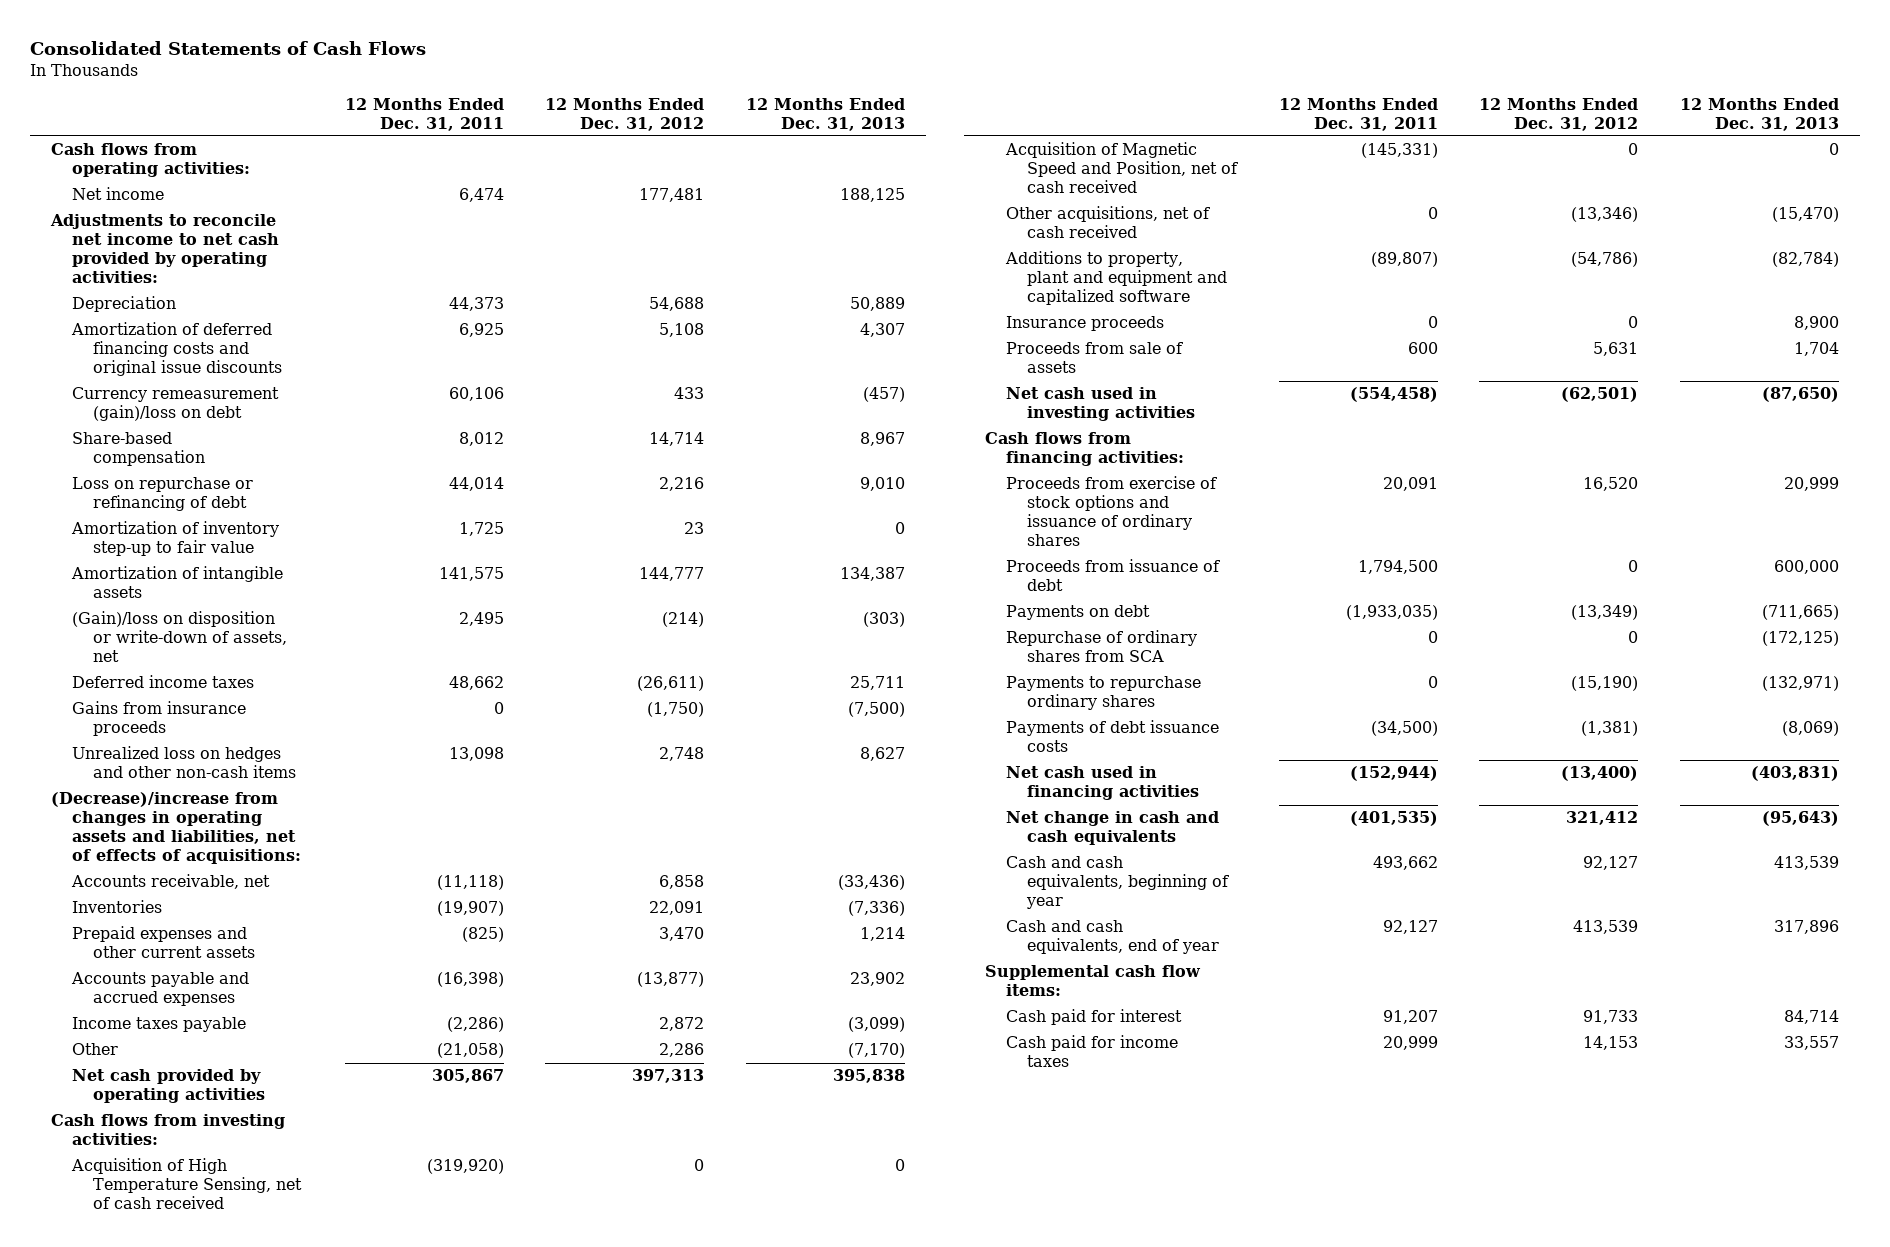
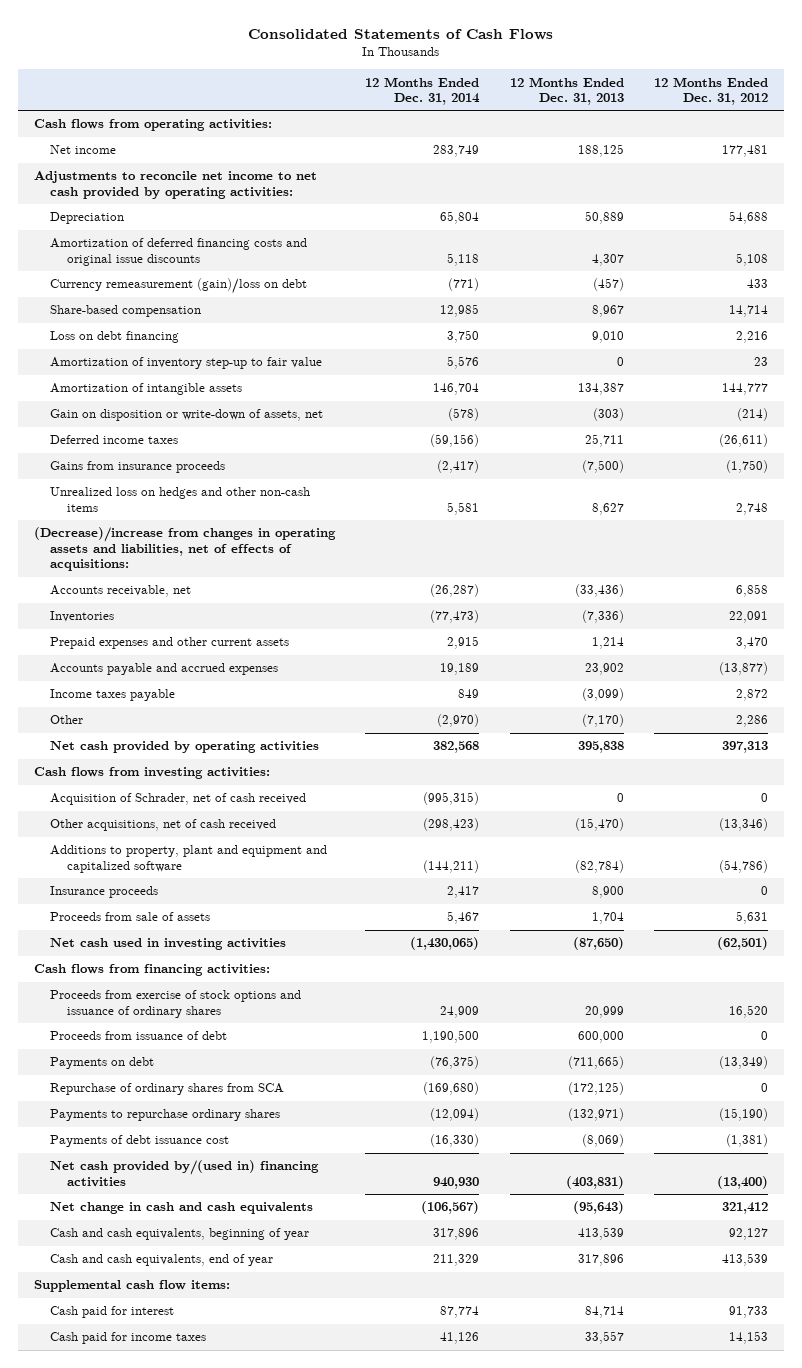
[344,97,504,131] 12 Months Ended Dec. 31, 2011 -> none
none -> [365,76,481,106] 12 Months Ended Dec. 31, 2014
[72,477,254,512] Loss on repurchase or refinancing of debt -> [50,331,180,344] Loss on debt financing
[72,611,287,663] (Gain)/loss on disposition or write-down of assets, net -> [50,409,324,422] Gain on disposition or write-down of assets, net
[1005,142,1239,194] Acquisition of Magnetic Speed and Position, net of cash received -> none
[71,1158,302,1210] Acquisition of High Temperature Sensing, net of cash received -> [50,793,307,806] Acquisition of Schrader, net of cash received
[1006,720,1220,753] Payments of debt issuance costs -> [50,1135,230,1148] Payments of debt issuance cost
[1006,766,1200,801] Net cash used in financing activities -> [50,1160,320,1187] Net cash provided by/(used in) financing activities

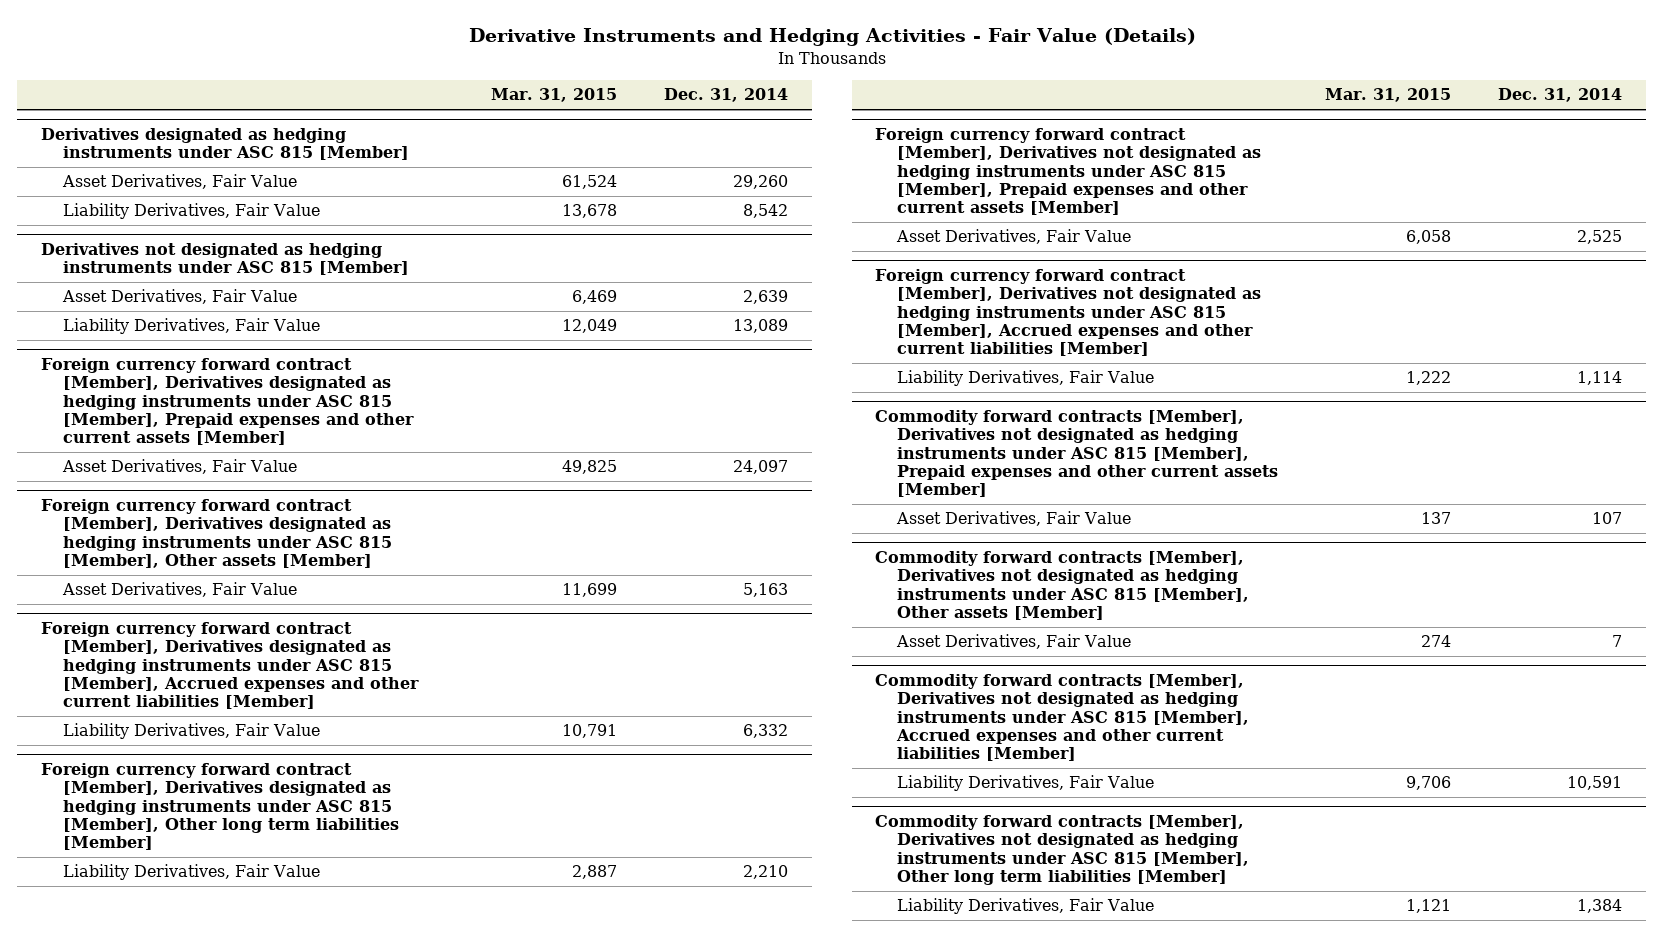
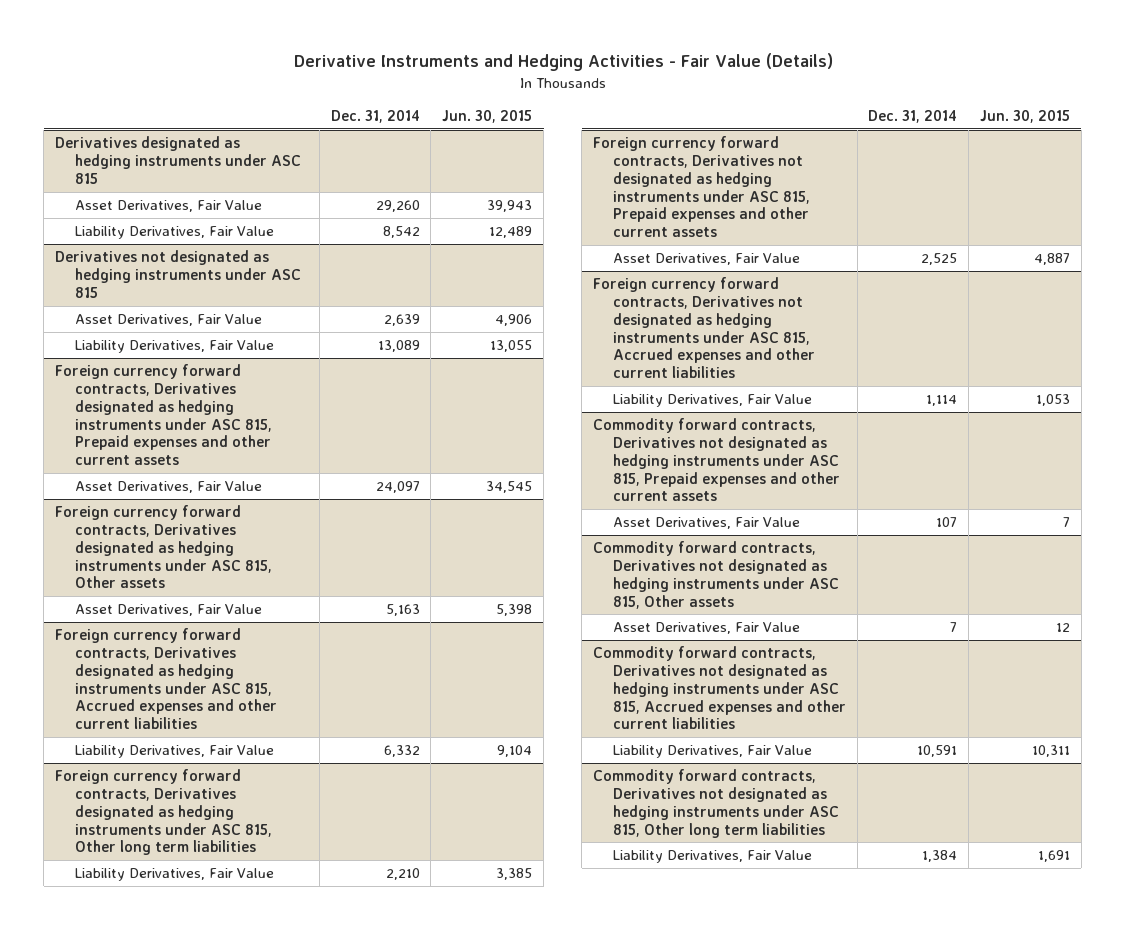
[490,88,617,103] Mar. 31, 2015 -> none
none -> [442,110,533,124] Jun. 30, 2015
[40,127,409,161] Derivatives designated as hedging instruments under ASC 815 [Member] -> [55,136,301,184] Derivatives designated as hedging instruments under ASC 815
[40,242,409,276] Derivatives not designated as hedging instruments under ASC 815 [Member] -> [55,250,301,298] Derivatives not designated as hedging instruments under ASC 815
[40,357,414,446] Foreign currency forward contract [Member], Derivatives designated as hedging instruments under ASC 815 [Member], Prepaid expenses and other current assets [Member] -> [55,364,272,466] Foreign currency forward contracts, Derivatives designated as hedging instruments under ASC 815, Prepaid expenses and other current assets
[40,498,392,568] Foreign currency forward contract [Member], Derivatives designated as hedging instruments under ASC 815 [Member], Other assets [Member] -> [55,505,272,589] Foreign currency forward contracts, Derivatives designated as hedging instruments under ASC 815, Other assets
[40,621,419,710] Foreign currency forward contract [Member], Derivatives designated as hedging instruments under ASC 815 [Member], Accrued expenses and other current liabilities [Member] -> [55,628,277,730] Foreign currency forward contracts, Derivatives designated as hedging instruments under ASC 815, Accrued expenses and other current liabilities
[40,762,399,851] Foreign currency forward contract [Member], Derivatives designated as hedging instruments under ASC 815 [Member], Other long term liabilities [Member] -> [55,769,272,856] Foreign currency forward contracts, Derivatives designated as hedging instruments under ASC 815, Other long term liabilities
[875,127,1261,216] Foreign currency forward contract [Member], Derivatives not designated as hedging instruments under ASC 815 [Member], Prepaid expenses and other current assets [Member] -> [592,136,810,238] Foreign currency forward contracts, Derivatives not designated as hedging instruments under ASC 815, Prepaid expenses and other current assets
[875,268,1261,357] Foreign currency forward contract [Member], Derivatives not designated as hedging instruments under ASC 815 [Member], Accrued expenses and other current liabilities [Member] -> [592,277,815,379] Foreign currency forward contracts, Derivatives not designated as hedging instruments under ASC 815, Accrued expenses and other current liabilities
[875,409,1278,498] Commodity forward contracts [Member], Derivatives not designated as hedging instruments under ASC 815 [Member], Prepaid expenses and other current assets [Member] -> [592,418,840,502] Commodity forward contracts, Derivatives not designated as hedging instruments under ASC 815, Prepaid expenses and other current assets
[875,550,1249,620] Commodity forward contracts [Member], Derivatives not designated as hedging instruments under ASC 815 [Member], Other assets [Member] -> [592,541,839,609] Commodity forward contracts, Derivatives not designated as hedging instruments under ASC 815, Other assets
[875,673,1249,762] Commodity forward contracts [Member], Derivatives not designated as hedging instruments under ASC 815 [Member], Accrued expenses and other current liabilities [Member] -> [592,646,846,730] Commodity forward contracts, Derivatives not designated as hedging instruments under ASC 815, Accrued expenses and other current liabilities
[875,814,1249,885] Commodity forward contracts [Member], Derivatives not designated as hedging instruments under ASC 815 [Member], Other long term liabilities [Member] -> [592,769,839,838] Commodity forward contracts, Derivatives not designated as hedging instruments under ASC 815, Other long term liabilities

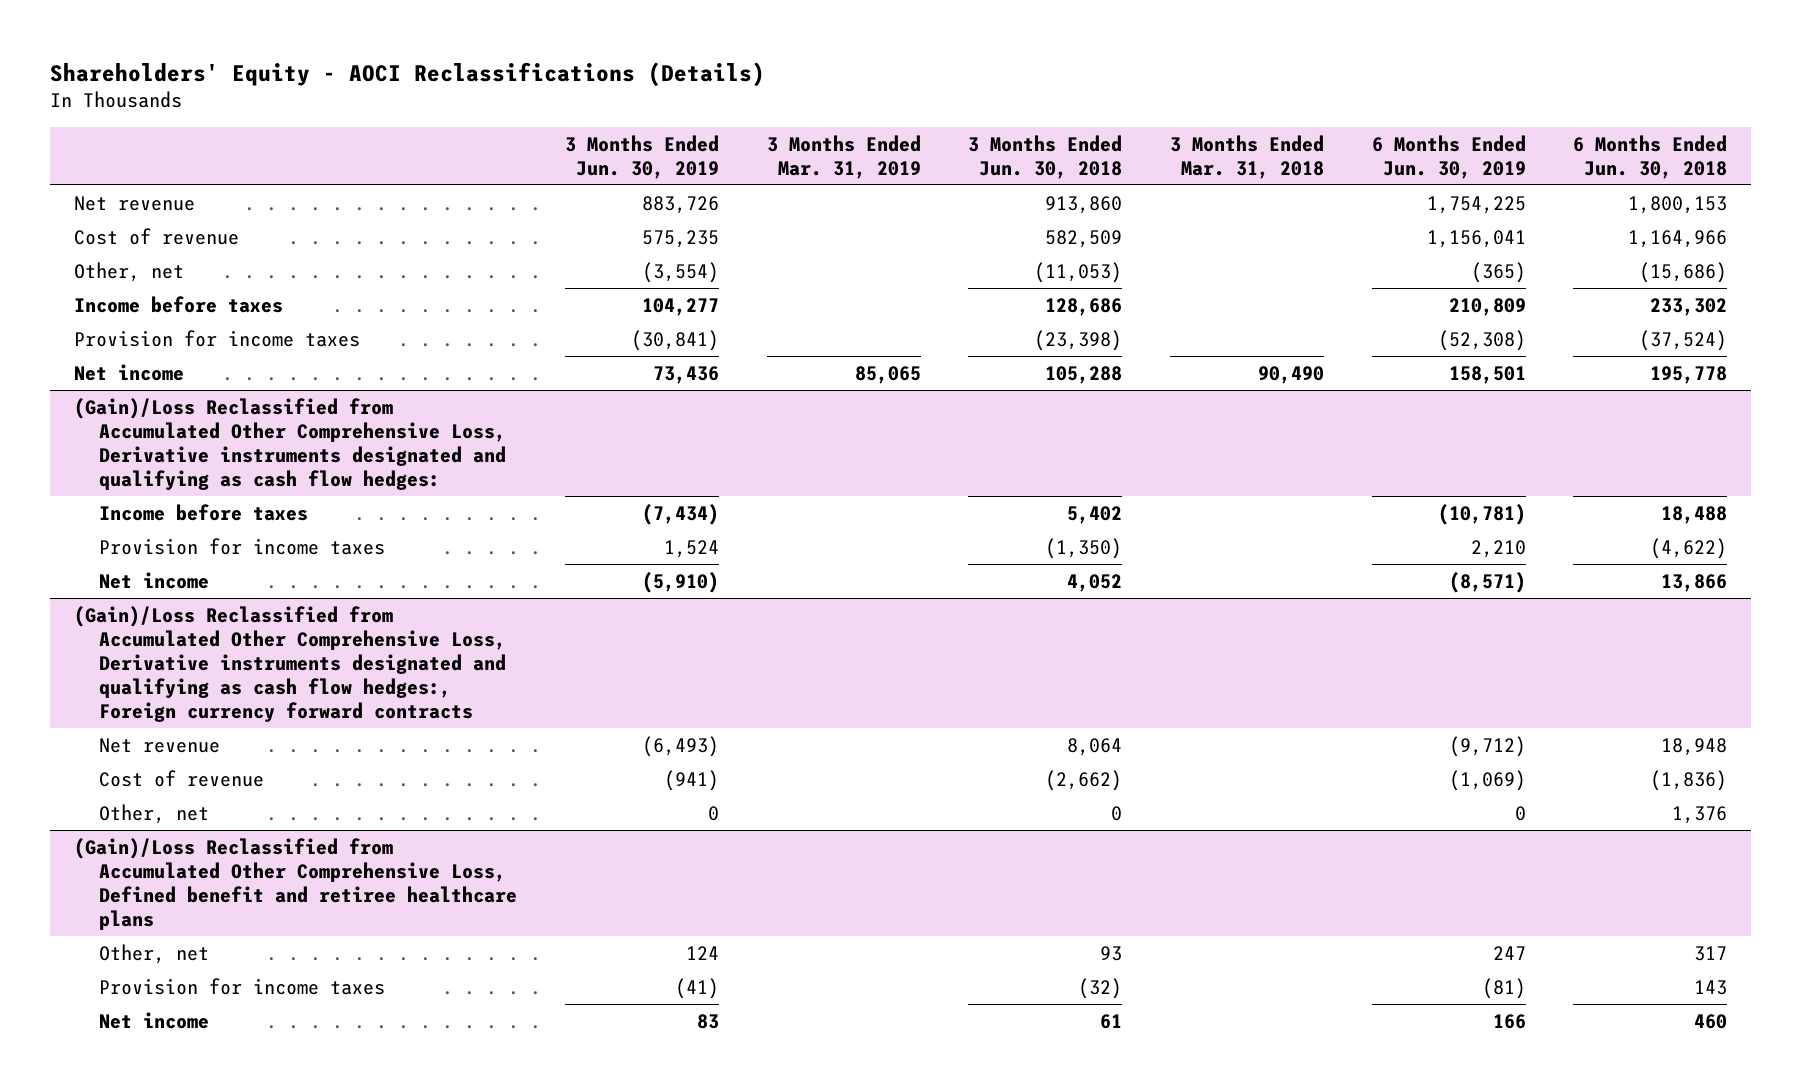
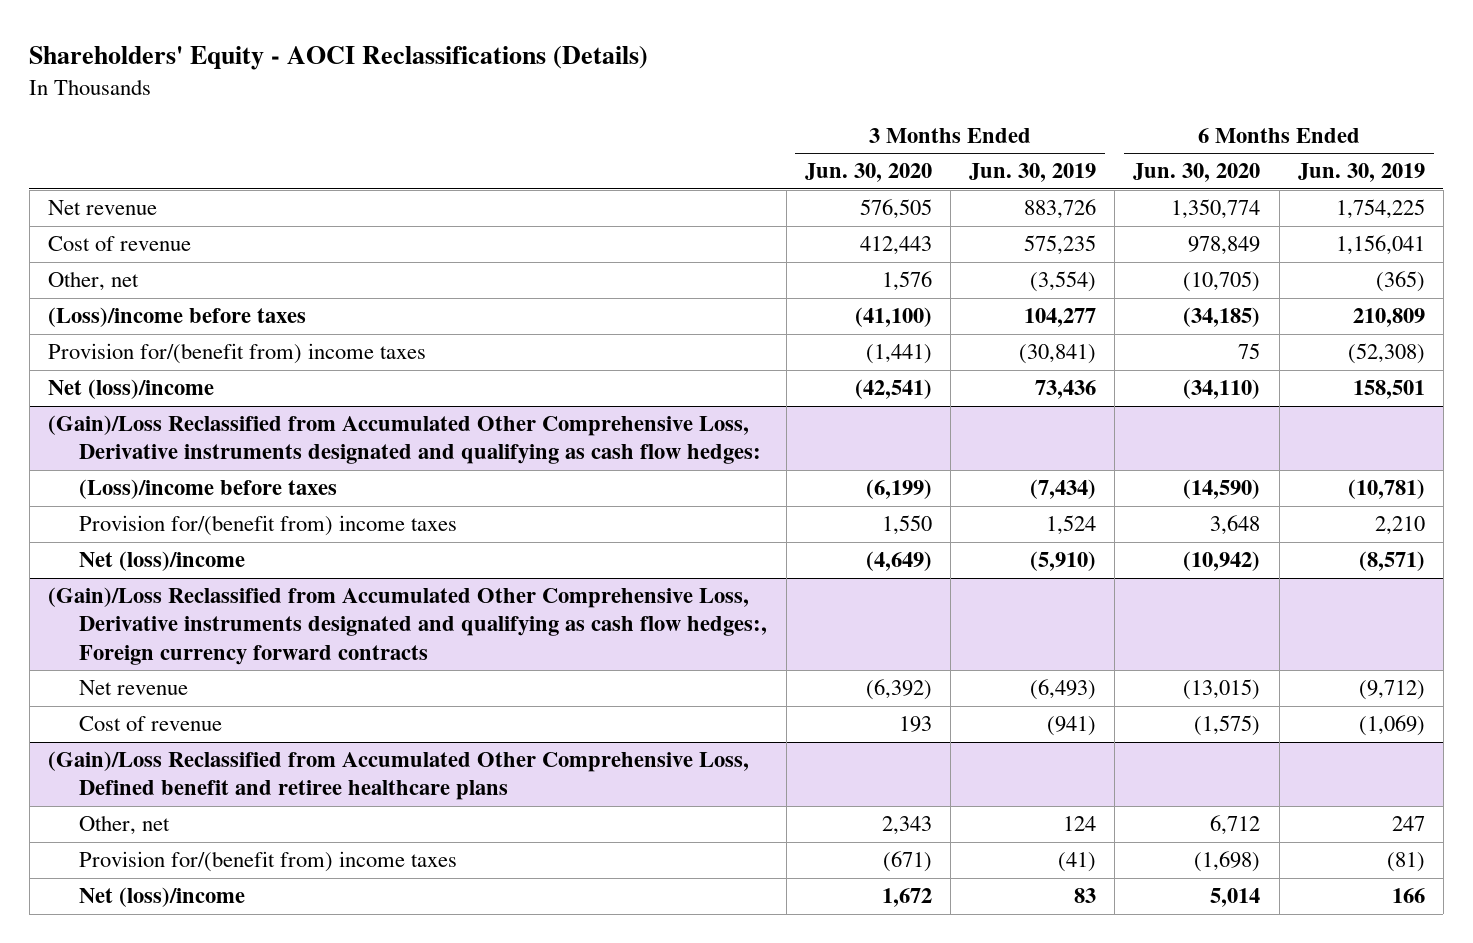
[766,134,921,179] 3 Months Ended Mar. 31, 2019 -> none
[968,134,1123,179] 3 Months Ended Jun. 30, 2018 -> none
[1169,134,1324,179] 3 Months Ended Mar. 31, 2018 -> none
[1573,134,1728,179] 6 Months Ended Jun. 30, 2018 -> none
none -> [804,163,932,183] Jun. 30, 2020
none -> [1133,163,1261,183] Jun. 30, 2020
[73,295,283,313] Income before taxes -> [48,307,307,328] (Loss)/income before taxes
[73,329,360,347] Provision for income taxes -> [48,343,427,365] Provision for/(benefit from) income taxes
[73,363,184,381] Net income -> [48,379,215,400] Net (loss)/income
[99,503,309,521] Income before taxes -> [79,479,338,500] (Loss)/income before taxes
[99,537,386,555] Provision for income taxes -> [79,515,458,537] Provision for/(benefit from) income taxes
[99,571,210,589] Net income -> [79,551,246,572] Net (loss)/income
[99,803,210,824] Other, net -> none
[99,977,386,995] Provision for income taxes -> [79,851,458,873] Provision for/(benefit from) income taxes
[99,1011,210,1029] Net income -> [79,887,246,908] Net (loss)/income

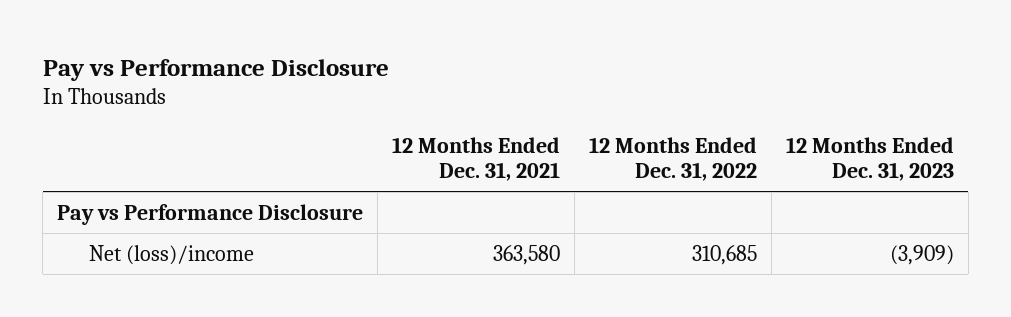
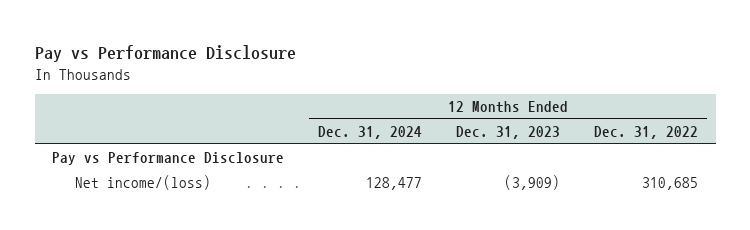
[391,137,560,182] 12 Months Ended Dec. 31, 2021 -> none
none -> [317,125,422,139] Dec. 31, 2024
[89,244,255,265] Net (loss)/income -> [75,175,212,191] Net income/(loss)

